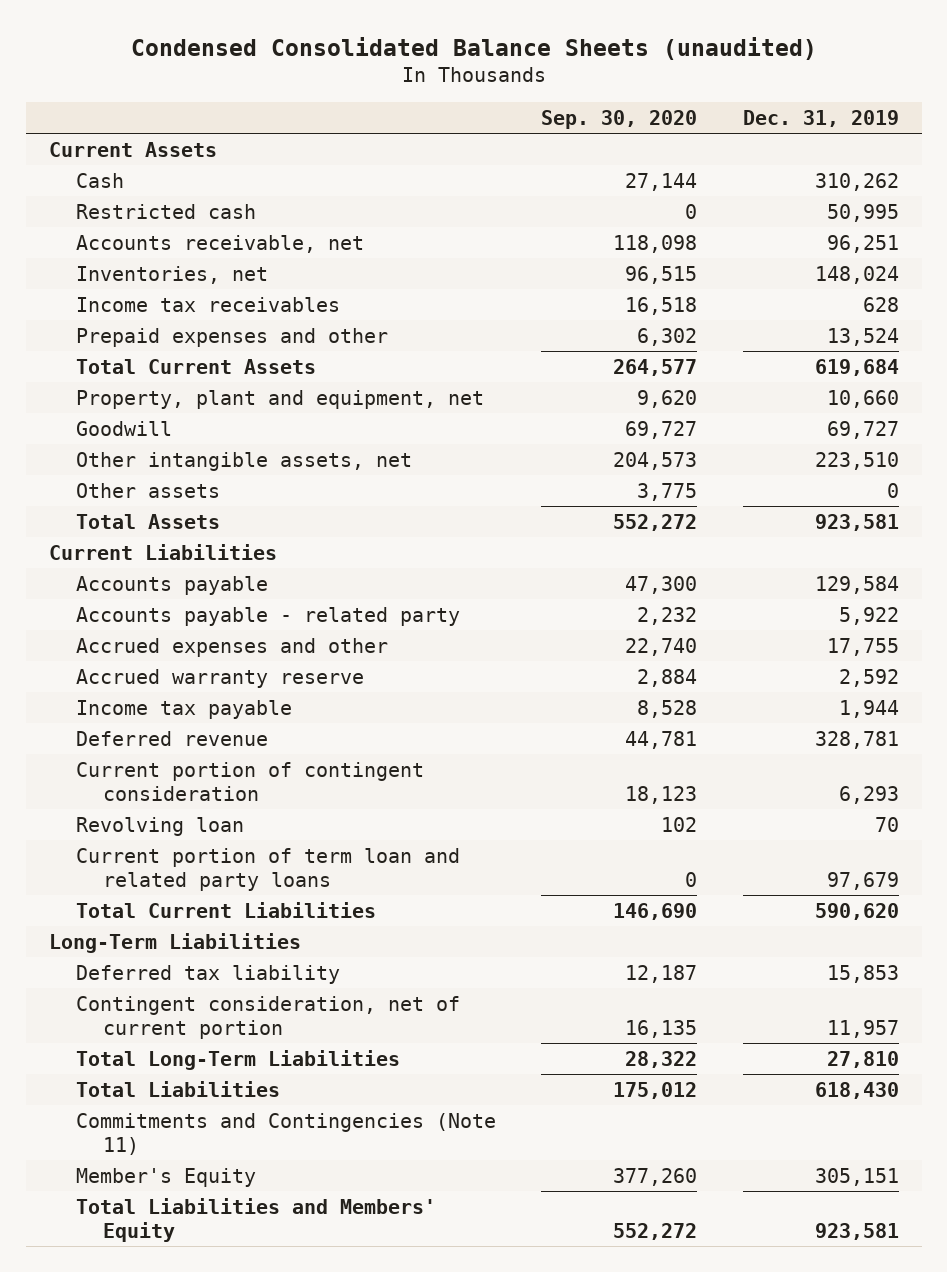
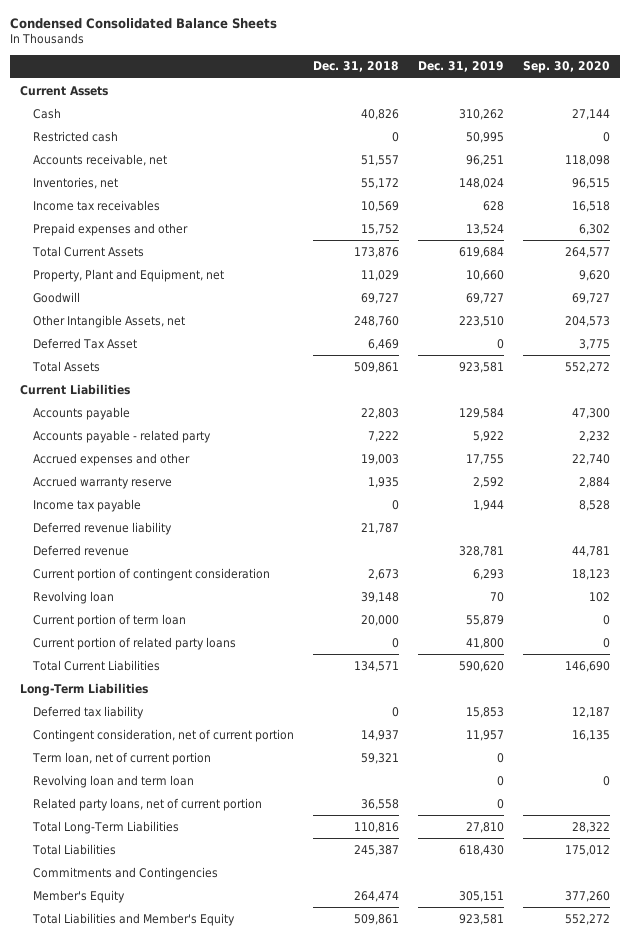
[130,37,817,61] Condensed Consolidated Balance Sheets (unaudited) -> [10,17,278,29] Condensed Consolidated Balance Sheets
none -> [313,61,400,73] Dec. 31, 2018
[75,389,484,409] Property, plant and equipment, net -> [33,268,225,282] Property, Plant and Equipment, net
[75,451,412,471] Other intangible assets, net -> [33,314,186,328] Other Intangible Assets, net
[75,482,220,498] Other assets -> [33,337,138,349] Deferred Tax Asset
none -> [33,521,173,535] Deferred revenue liability
[75,847,460,891] Current portion of term loan and related party loans -> [33,613,187,627] Current portion of term loan
[826,871,899,890] 97,679 -> [466,614,505,626] 55,879
none -> [33,636,237,650] Current portion of related party loans
none -> [32,751,212,765] Term loan, net of current portion
none -> [33,774,195,788] Revolving loan and term loan
none -> [33,797,263,811] Related party loans, net of current portion
[75,1112,496,1155] Commitments and Contingencies (Note 11) -> [33,866,219,880] Commitments and Contingencies
[75,1197,436,1242] Total Liabilities and Members' Equity -> [32,912,236,926] Total Liabilities and Member's Equity

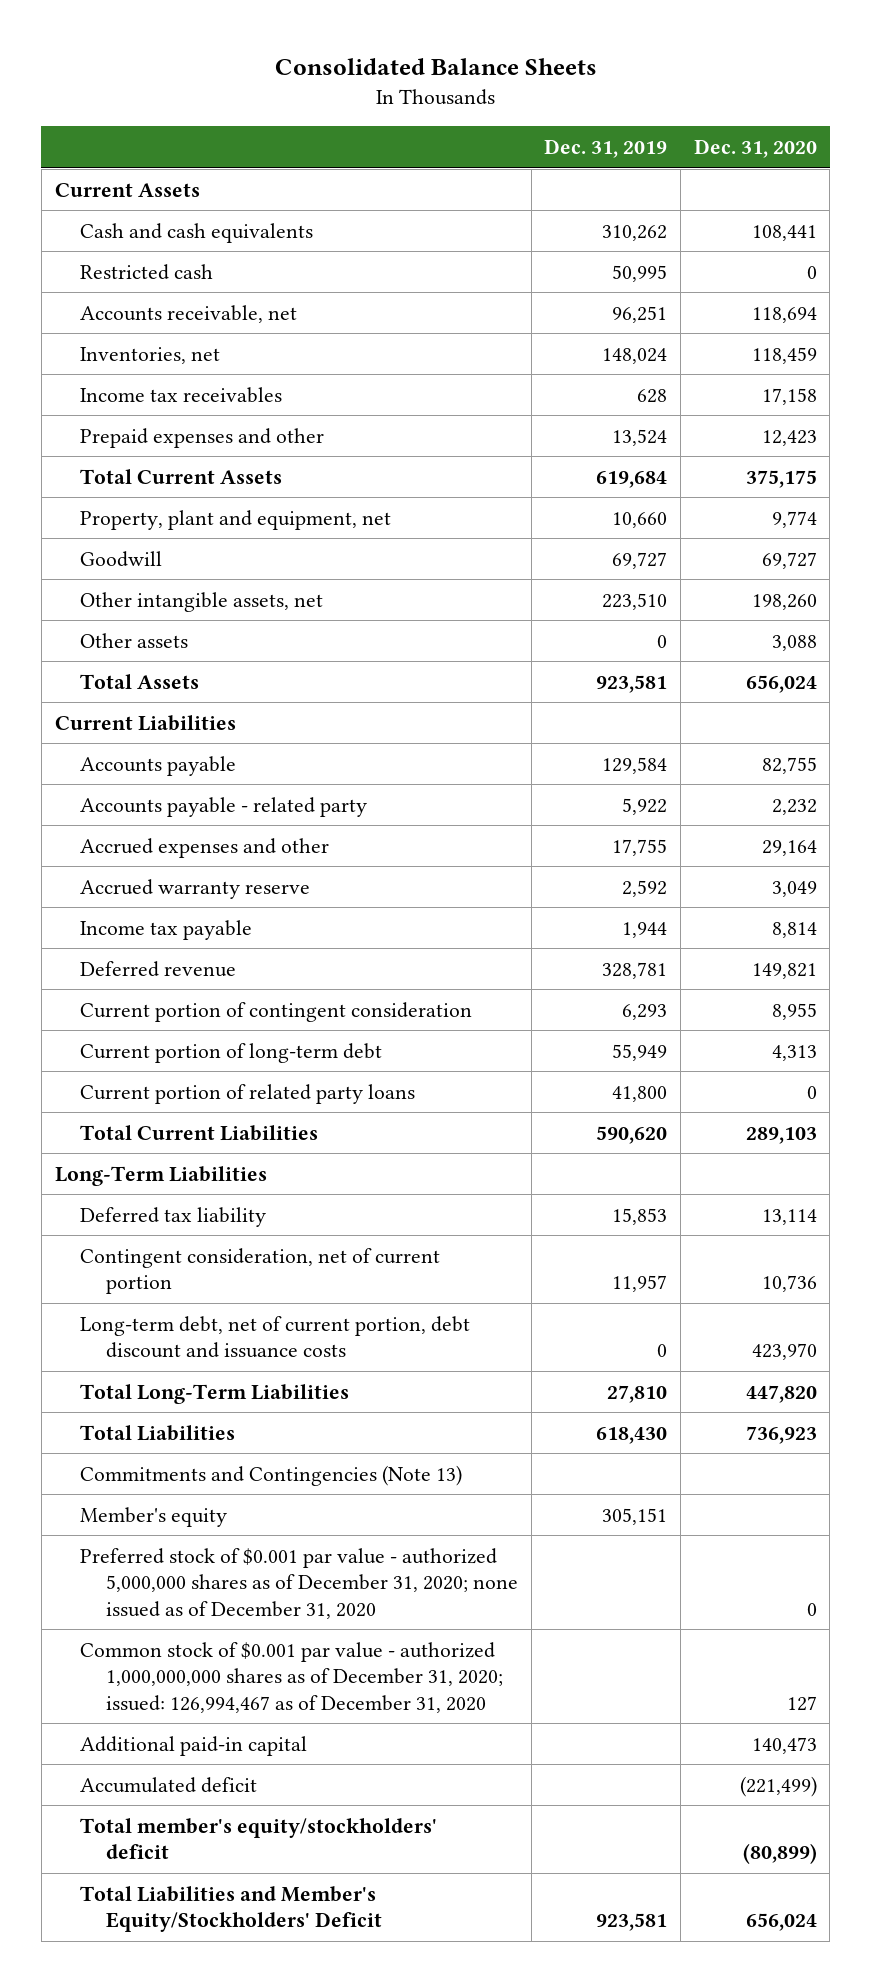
[10,17,278,29] Condensed Consolidated Balance Sheets -> [274,58,597,76] Consolidated Balance Sheets
[313,61,400,73] Dec. 31, 2018 -> none
[523,61,611,74] Sep. 30, 2020 -> none
none -> [693,138,817,158] Dec. 31, 2020
[33,107,62,119] Cash -> [80,222,314,243] Cash and cash equivalents
[33,268,225,282] Property, Plant and Equipment, net -> [80,509,392,530] Property, plant and equipment, net
[33,314,186,328] Other Intangible Assets, net -> [80,591,324,612] Other intangible assets, net
[33,337,138,349] Deferred Tax Asset -> [80,632,189,648] Other assets
[33,521,173,535] Deferred revenue liability -> none
[33,590,115,604] Revolving loan -> none
[33,613,187,627] Current portion of term loan -> [80,1042,383,1063] Current portion of long-term debt
[466,614,505,626] 55,879 -> [612,1043,668,1061] 55,949
[33,774,195,788] Revolving loan and term loan -> none
[33,797,263,811] Related party loans, net of current portion -> none
[32,751,212,765] Term loan, net of current portion -> [80,1315,471,1359] Long-term debt, net of current portion, debt discount and issuance costs
[33,866,219,880] Commitments and Contingencies -> [80,1464,463,1486] Commitments and Contingencies (Note 13)
[33,889,126,903] Member's Equity -> [80,1506,228,1527] Member's equity
none -> [80,1547,518,1619] Preferred stock of $0.001 par value - authorized 5,000,000 shares as of December 31, 2020; none issued as of December 31, 2020
none -> [80,1641,503,1713] Common stock of $0.001 par value - authorized 1,000,000,000 shares as of December 31, 2020; issued: 126,994,467 as of December 31, 2020
none -> [80,1735,308,1756] Additional paid-in capital
none -> [80,1776,258,1793] Accumulated deficit
none -> [80,1817,438,1860] Total member's equity/stockholders' deficit
[32,912,236,926] Total Liabilities and Member's Equity -> [80,1885,382,1933] Total Liabilities and Member's Equity/Stockholders' Deficit

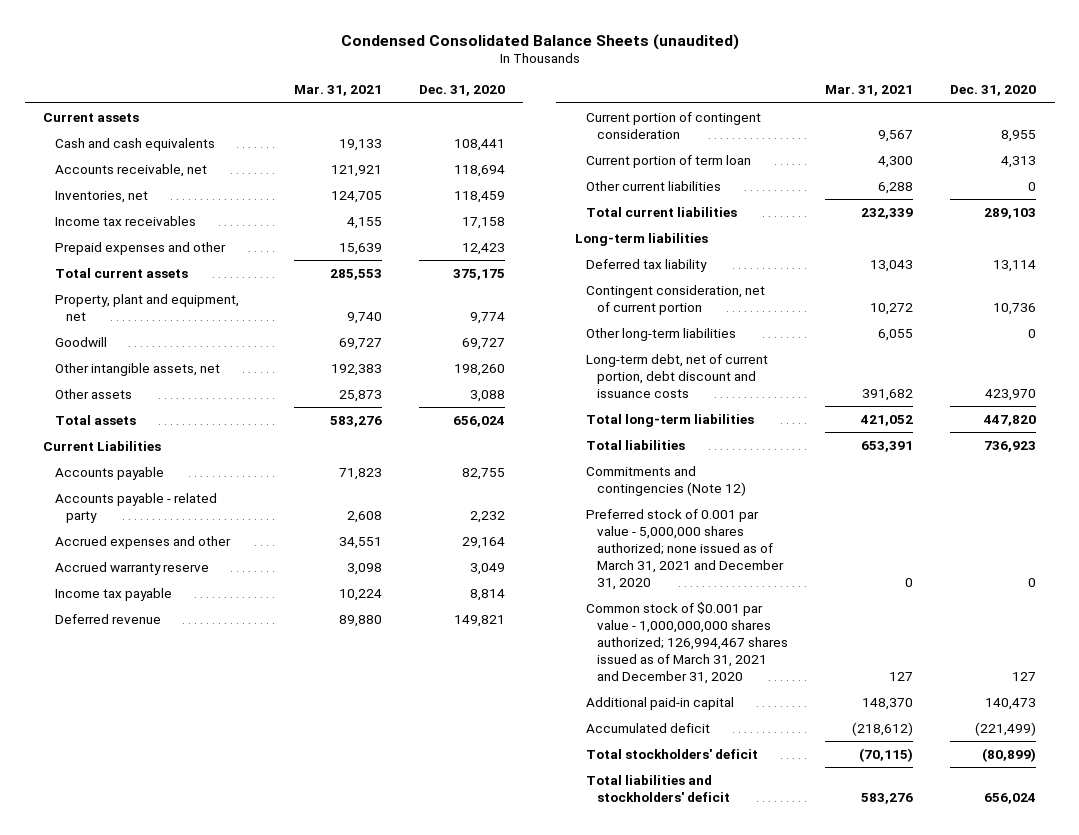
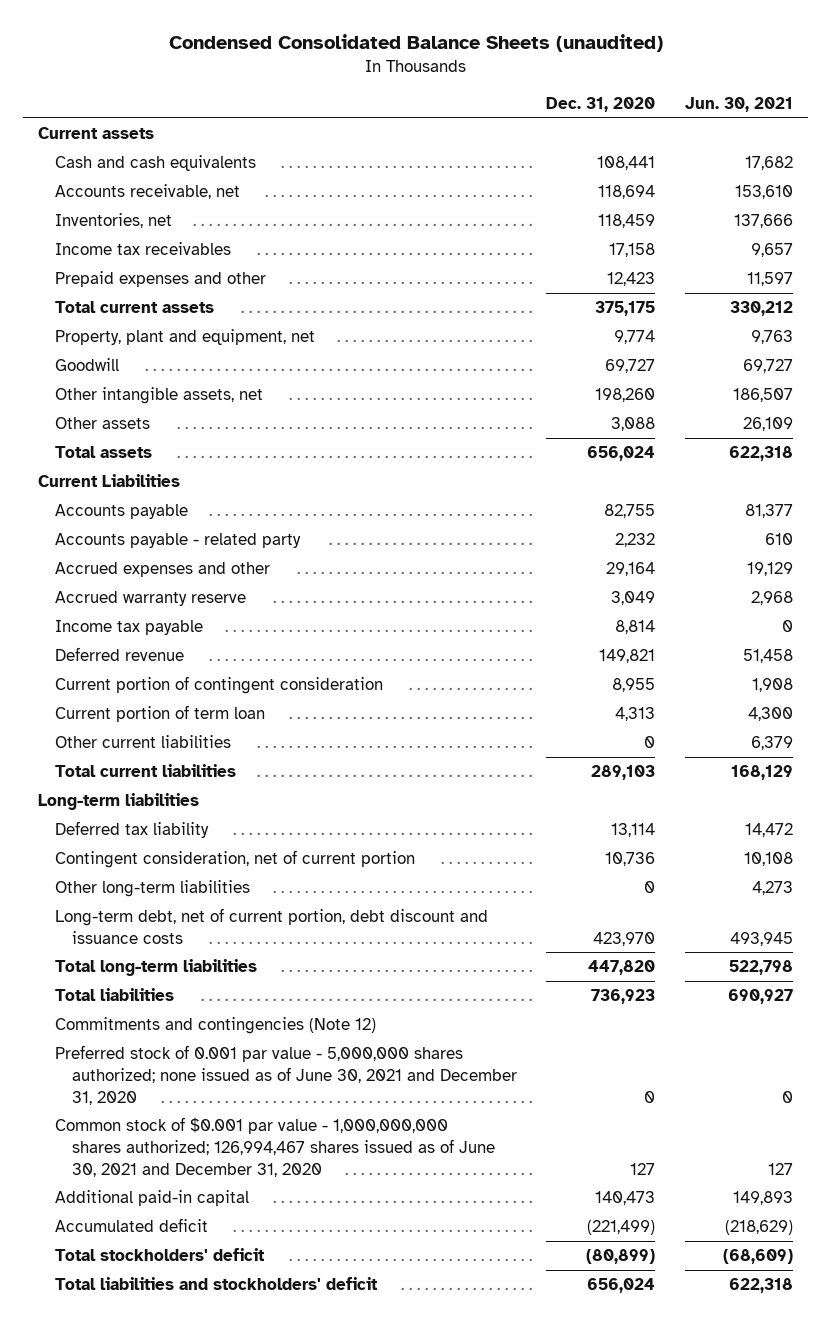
[293,85,382,97] Mar. 31, 2021 -> none
none -> [685,97,794,113] Jun. 30, 2021
[586,508,785,591] Preferred stock of 0.001 par value - 5,000,000 shares authorized; none issued as of March 31, 2021 and December 31, 2020 -> [54,1045,517,1105] Preferred stock of 0.001 par value - 5,000,000 shares authorized; none issued as of June 30, 2021 and December 31, 2020
[586,601,789,685] Common stock of $0.001 par value - 1,000,000,000 shares authorized; 126,994,467 shares issued as of March 31, 2021 and December 31, 2020 -> [54,1117,495,1177] Common stock of $0.001 par value - 1,000,000,000 shares authorized; 126,994,467 shares issued as of June 30, 2021 and December 31, 2020

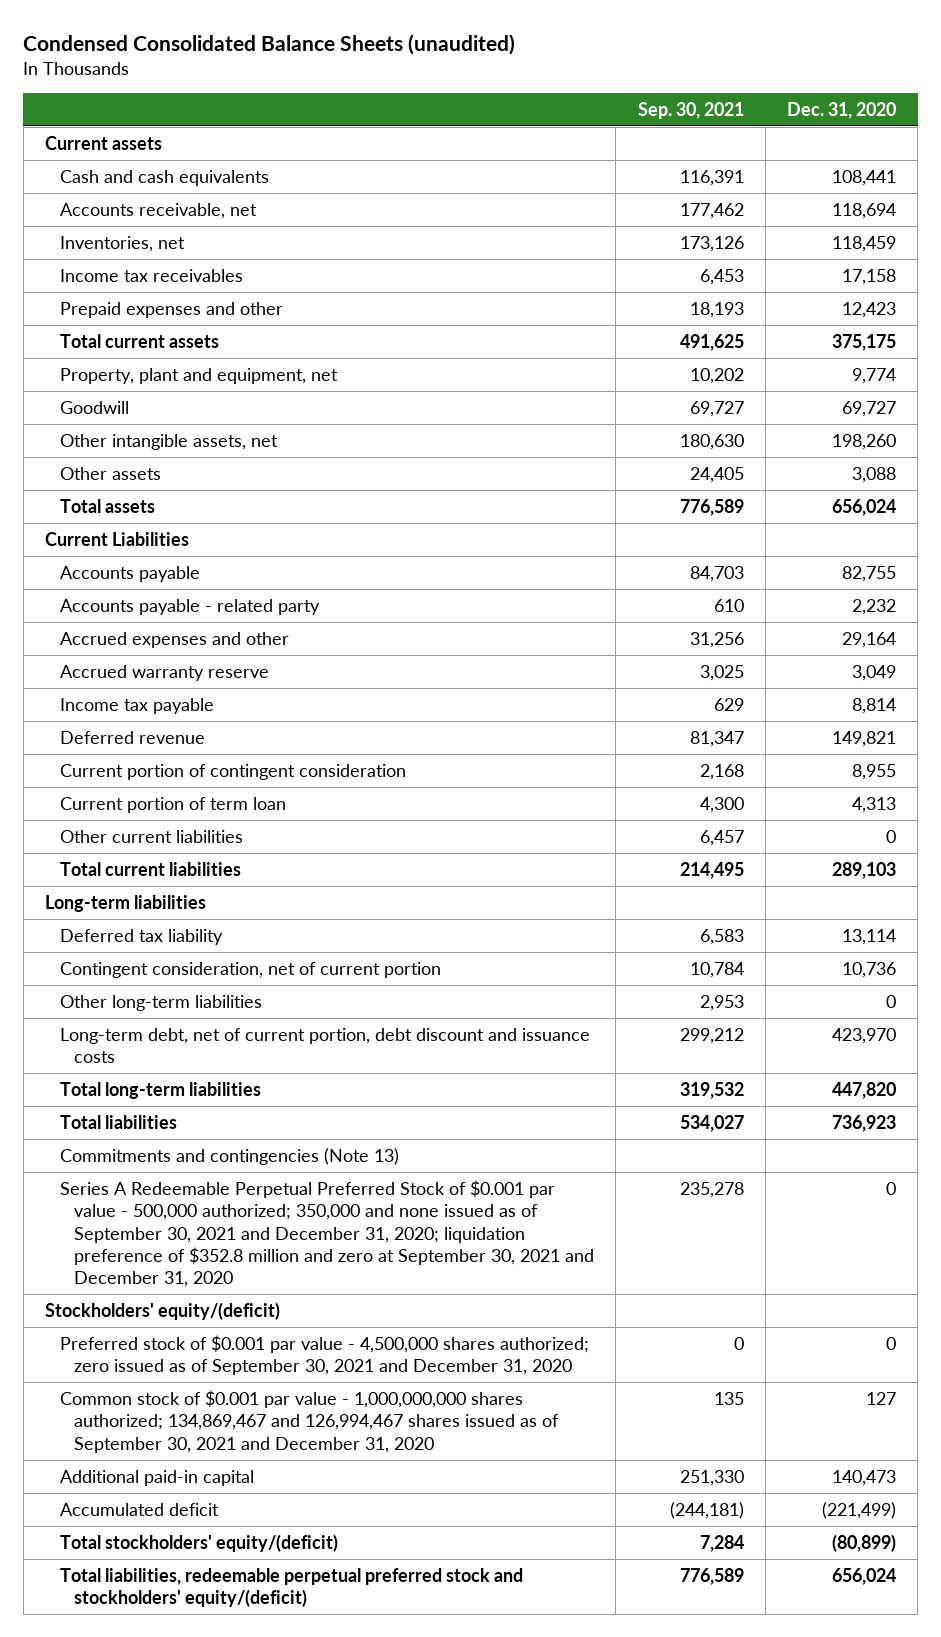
[685,97,794,113] Jun. 30, 2021 -> none
none -> [637,101,744,119] Sep. 30, 2021
[54,1017,376,1035] Commitments and contingencies (Note 12) -> [59,1147,399,1165] Commitments and contingencies (Note 13)
none -> [59,1179,595,1288] Series A Redeemable Perpetual Preferred Stock of $0.001 par value - 500,000 authorized; 350,000 and none issued as of September 30, 2021 and December 31, 2020; liquidation preference of $352.8 million and zero at September 30, 2021 and December 31, 2020
none -> [45,1301,281,1320] Stockholders' equity/(deficit)
[54,1045,517,1105] Preferred stock of 0.001 par value - 5,000,000 shares authorized; none issued as of June 30, 2021 and December 31, 2020 -> [59,1334,589,1376] Preferred stock of $0.001 par value - 4,500,000 shares authorized; zero issued as of September 30, 2021 and December 31, 2020
[54,1117,495,1177] Common stock of $0.001 par value - 1,000,000,000 shares authorized; 126,994,467 shares issued as of June 30, 2021 and December 31, 2020 -> [59,1389,560,1453] Common stock of $0.001 par value - 1,000,000,000 shares authorized; 134,869,467 and 126,994,467 shares issued as of September 30, 2021 and December 31, 2020
[54,1248,265,1262] Total stockholders' deficit -> [59,1533,338,1552] Total stockholders' equity/(deficit)
[54,1277,378,1291] Total liabilities and stockholders' deficit -> [59,1567,523,1608] Total liabilities, redeemable perpetual preferred stock and stockholders' equity/(deficit)

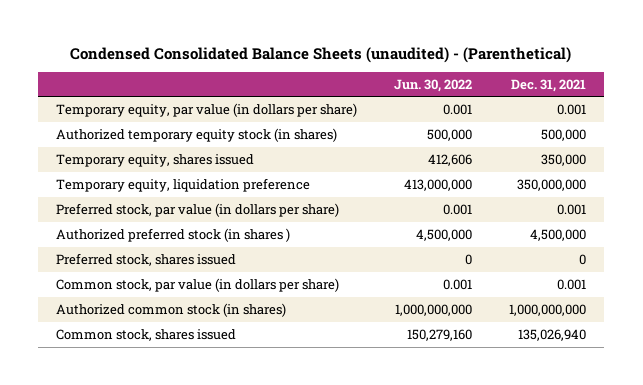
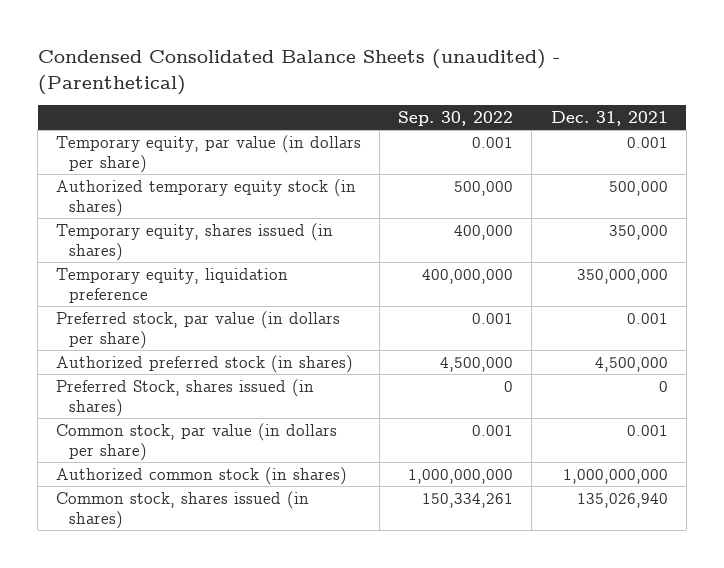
[394,78,473,92] Jun. 30, 2022 -> none
none -> [398,110,514,126] Sep. 30, 2022
[56,154,255,168] Temporary equity, shares issued -> [56,222,334,261] Temporary equity, shares issued (in shares)
[56,228,291,243] Authorized preferred stock (in shares ) -> [56,354,354,373] Authorized preferred stock (in shares)
[56,253,237,267] Preferred stock, shares issued -> [56,378,315,417] Preferred Stock, shares issued (in shares)
[56,329,237,342] Common stock, shares issued -> [56,490,310,529] Common stock, shares issued (in shares)

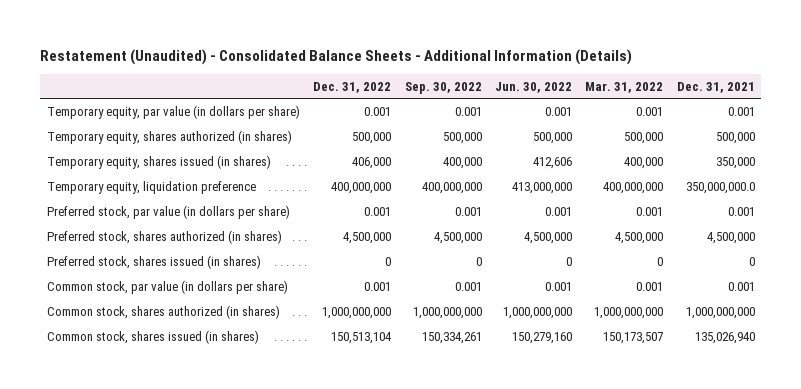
[37,49,560,95] Condensed Consolidated Balance Sheets (unaudited) - (Parenthetical) -> [40,48,633,65] Restatement (Unaudited) - Consolidated Balance Sheets - Additional Information (Details)
none -> [313,81,392,93] Dec. 31, 2022
none -> [494,81,572,93] Jun. 30, 2022
none -> [585,81,664,93] Mar. 31, 2022
[56,178,357,217] Authorized temporary equity stock (in shares) -> [46,129,292,144] Temporary equity, shares authorized (in shares)
[576,268,668,284] 350,000,000 -> [685,181,755,194] 350,000,000.0
[56,354,354,373] Authorized preferred stock (in shares) -> [46,229,282,244] Preferred stock, shares authorized (in shares)
[56,378,315,417] Preferred Stock, shares issued (in shares) -> [46,254,261,269] Preferred stock, shares issued (in shares)
[56,466,348,485] Authorized common stock (in shares) -> [46,304,280,319] Common stock, shares authorized (in shares)

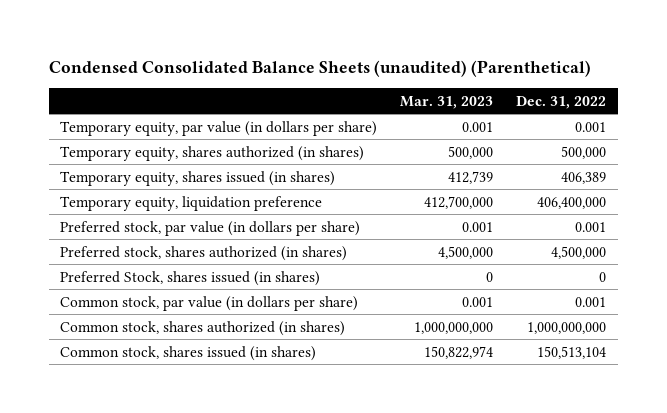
[40,48,633,65] Restatement (Unaudited) - Consolidated Balance Sheets - Additional Information (Details) -> [48,59,591,77] Condensed Consolidated Balance Sheets (unaudited) (Parenthetical)
[404,81,482,94] Sep. 30, 2022 -> none
[494,81,572,93] Jun. 30, 2022 -> none
[585,81,664,93] Mar. 31, 2022 -> none
[676,81,755,93] Dec. 31, 2021 -> none
none -> [400,95,494,109] Mar. 31, 2023
[352,156,392,169] 406,000 -> [561,171,607,184] 406,389
[331,181,392,194] 400,000,000 -> [537,196,607,209] 406,400,000
[46,254,261,269] Preferred stock, shares issued (in shares) -> [60,270,321,286] Preferred Stock, shares issued (in shares)

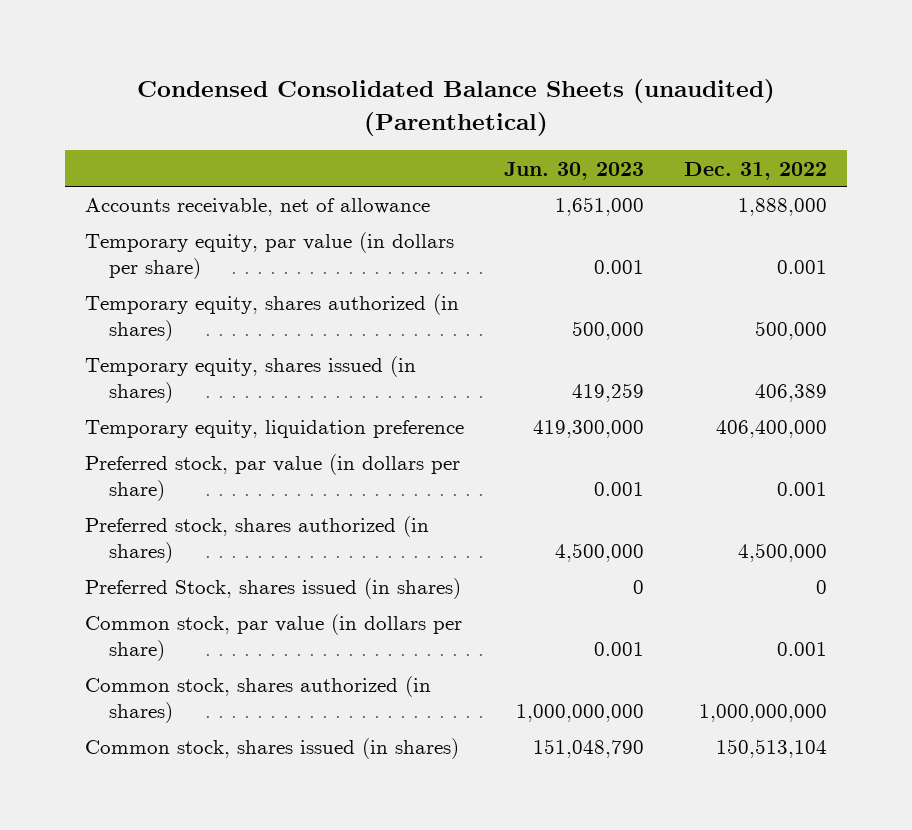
[400,95,494,109] Mar. 31, 2023 -> none
none -> [504,161,645,180] Jun. 30, 2023
none -> [84,198,430,217] Accounts receivable, net of allowance

